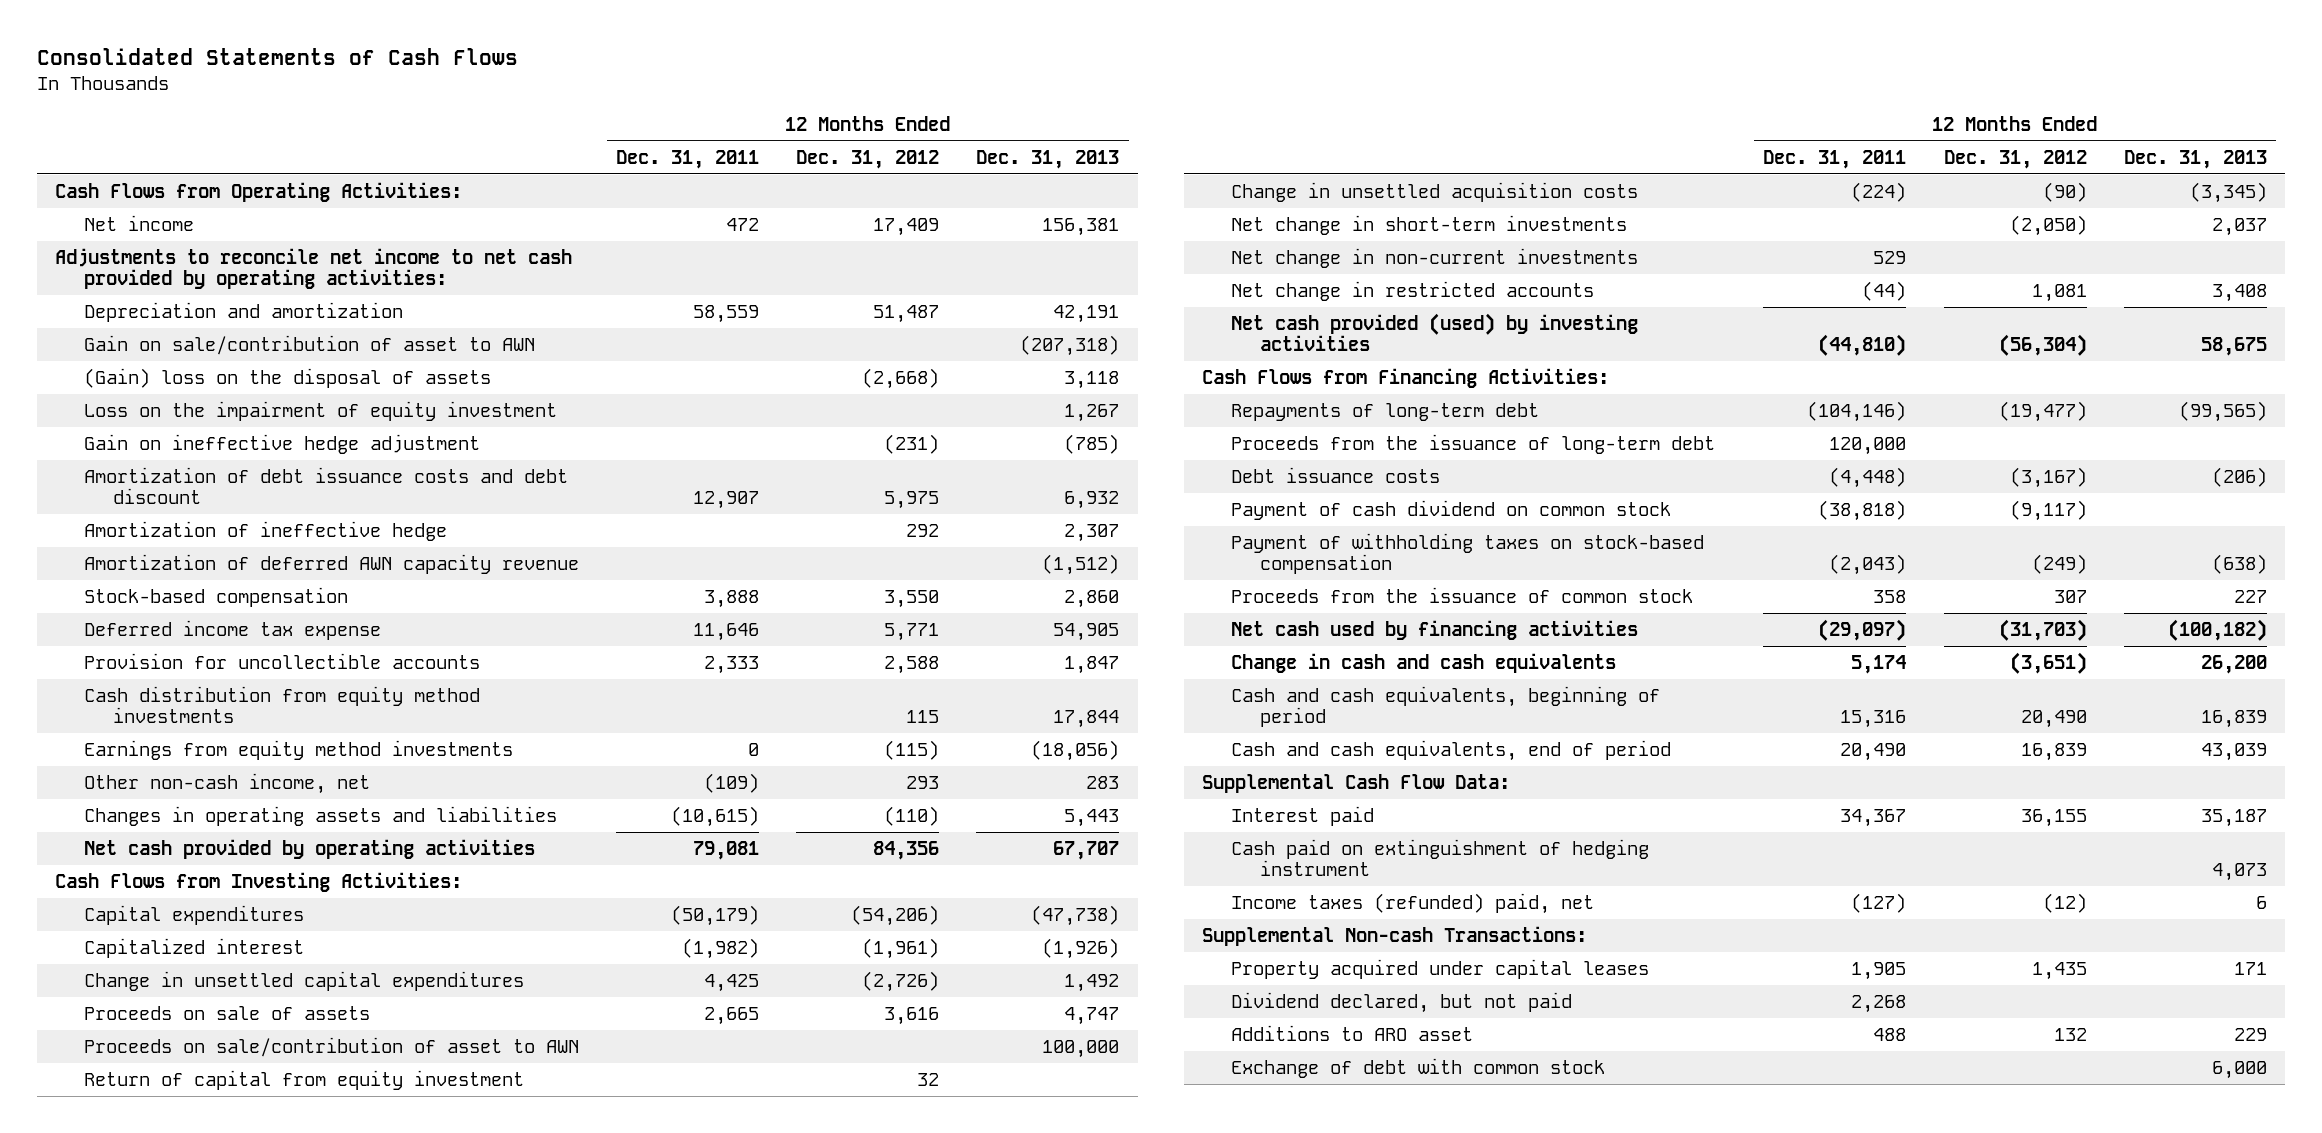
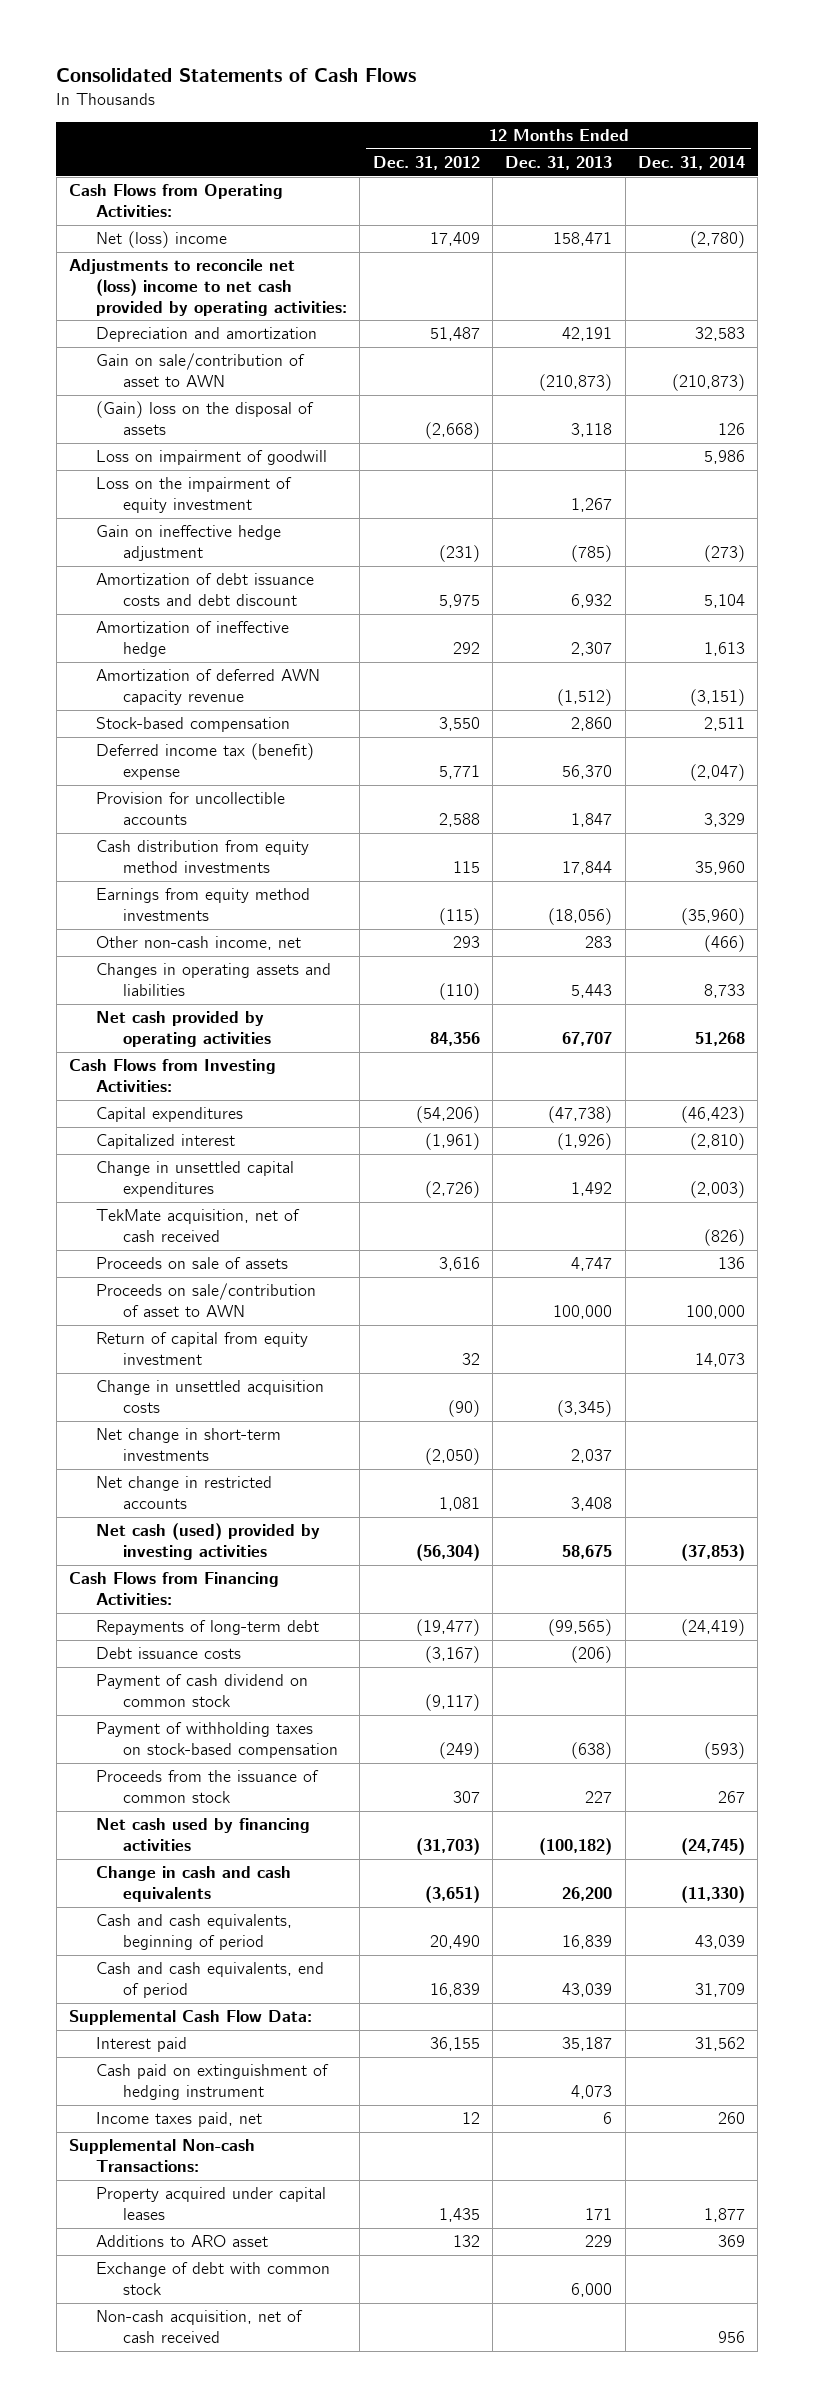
[616,149,760,169] Dec. 31, 2011 -> none
none -> [638,155,746,170] Dec. 31, 2014
[84,214,195,231] Net income -> [95,231,227,249] Net (loss) income
[1042,217,1120,236] 156,381 -> [553,232,613,247] 158,471
[55,247,573,290] Adjustments to reconcile net income to net cash provided by operating activities: -> [69,259,347,316] Adjustments to reconcile net (loss) income to net cash provided by operating activities:
[1020,334,1120,356] (207,318) -> [539,374,613,392] (210,873)
none -> [95,450,327,466] Loss on impairment of goodwill
[84,619,382,640] Deferred income tax expense -> [95,743,314,781] Deferred income tax (benefit) expense
[1053,622,1120,641] 54,905 -> [562,765,613,780] 56,370
none -> [95,1209,300,1243] TekMate acquisition, net of cash received
[1231,247,1639,268] Net change in non-current investments -> none
[1231,312,1639,352] Net cash provided (used) by investing activities -> [95,1523,320,1561] Net cash (used) provided by investing activities
[1231,433,1716,454] Proceeds from the issuance of long-term debt -> none
[1231,892,1595,914] Income taxes (refunded) paid, net -> [95,2112,262,2128] Income taxes paid, net
[2042,892,2087,913] (12) -> [461,2112,480,2125] 12
[1231,991,1573,1013] Dividend declared, but not paid -> none
none -> [95,2310,303,2344] Non-cash acquisition, net of cash received

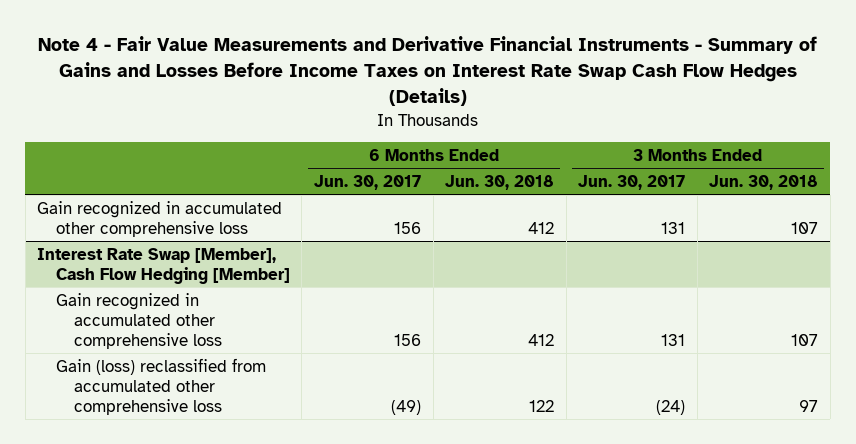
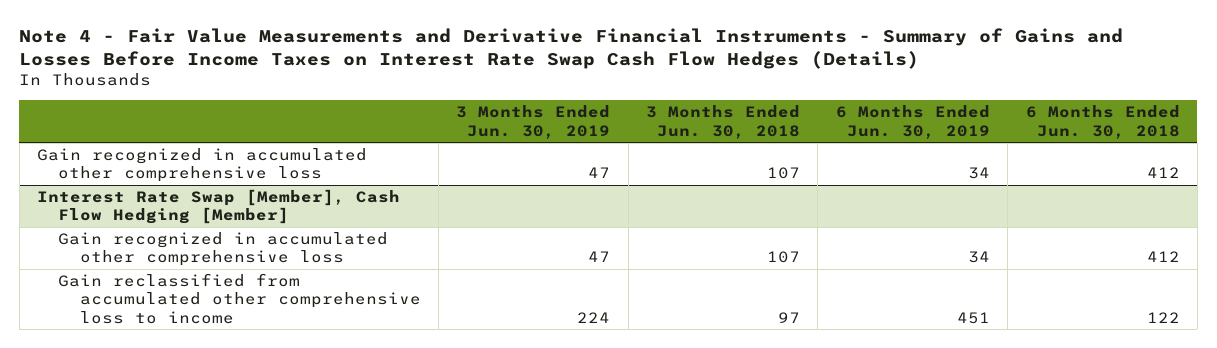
[313,174,421,190] Jun. 30, 2017 -> none
[578,174,686,190] Jun. 30, 2017 -> none
none -> [456,105,611,139] 3 Months Ended Jun. 30, 2019
none -> [835,105,990,139] 6 Months Ended Jun. 30, 2019
[55,357,266,415] Gain (loss) reclassified from accumulated other comprehensive loss -> [58,272,421,324] Gain reclassified from accumulated other comprehensive loss to income

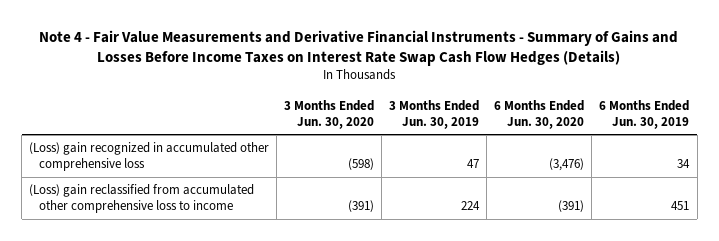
[646,105,801,139] 3 Months Ended Jun. 30, 2018 -> none
[1025,105,1180,139] 6 Months Ended Jun. 30, 2018 -> none
none -> [284,99,375,129] 3 Months Ended Jun. 30, 2020
none -> [494,99,585,129] 6 Months Ended Jun. 30, 2020
[37,188,401,225] Interest Rate Swap [Member], Cash Flow Hedging [Member] -> none
[58,231,389,267] Gain recognized in accumulated other comprehensive loss -> none
[37,147,368,183] Gain recognized in accumulated other comprehensive loss -> [29,142,270,172] (Loss) gain recognized in accumulated other comprehensive loss
[58,272,421,324] Gain reclassified from accumulated other comprehensive loss to income -> [29,184,255,214] (Loss) gain reclassified from accumulated other comprehensive loss to income

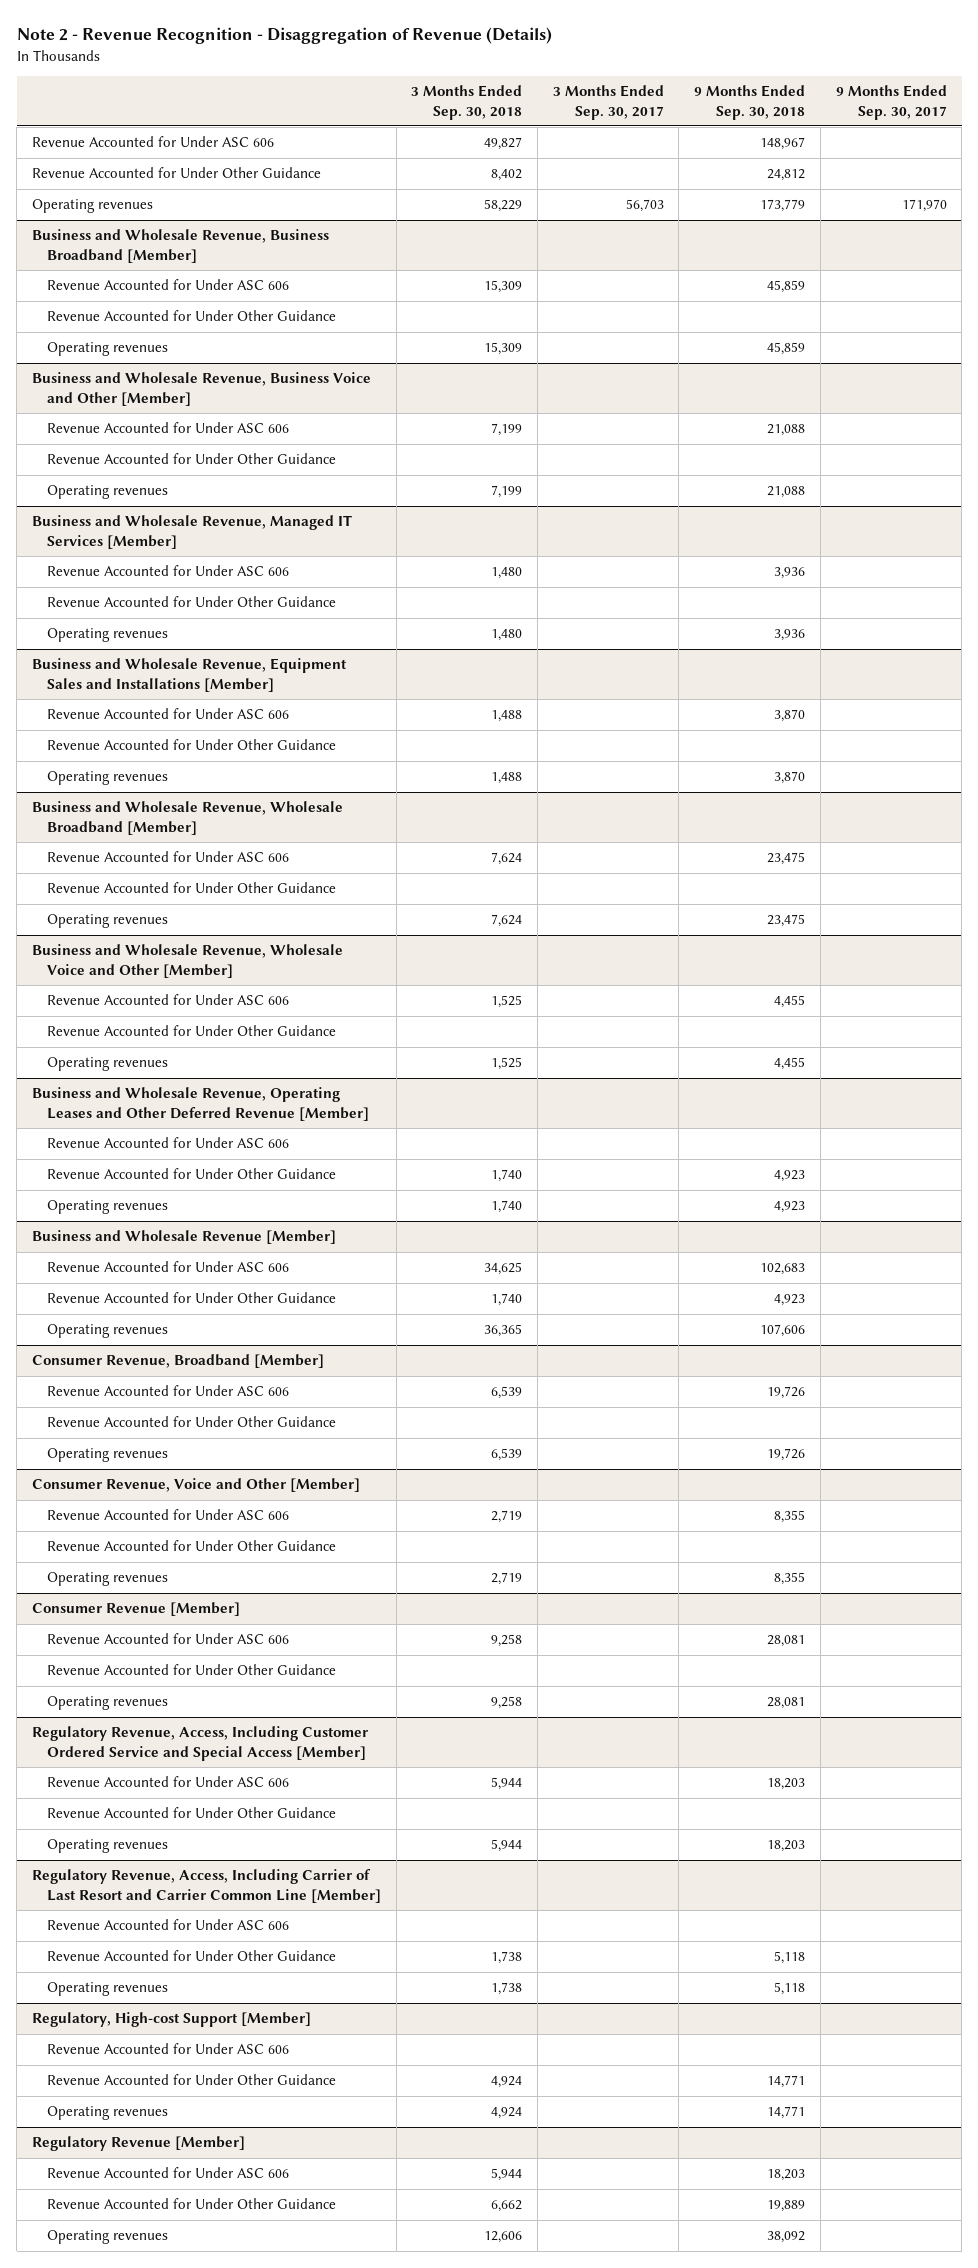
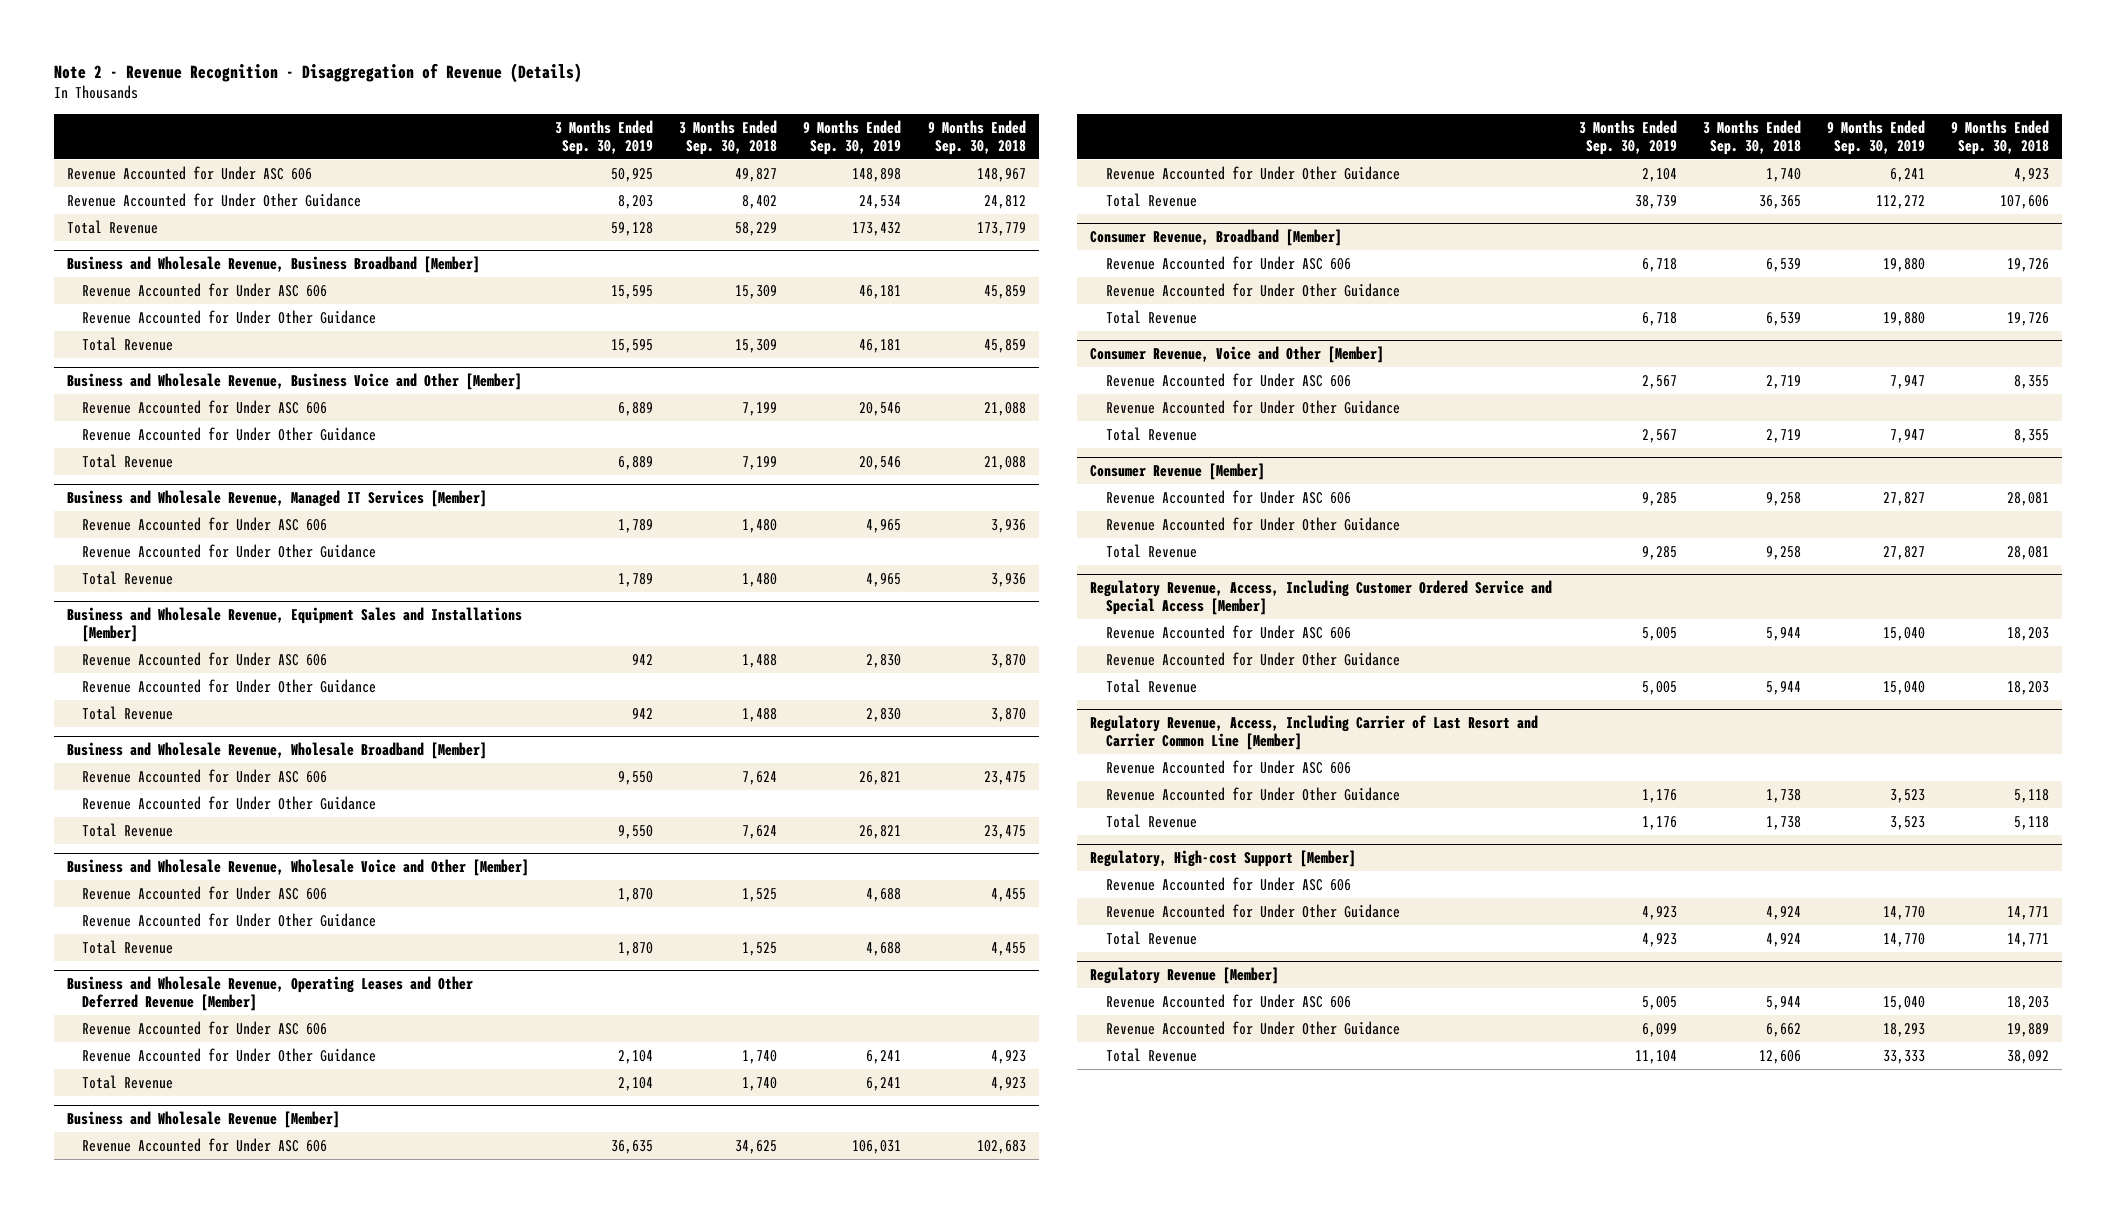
[552,85,664,120] 3 Months Ended Sep. 30, 2017 -> none
[835,85,947,120] 9 Months Ended Sep. 30, 2017 -> none
none -> [554,119,653,155] 3 Months Ended Sep. 30, 2019
none -> [803,119,902,155] 9 Months Ended Sep. 30, 2019
[31,199,153,214] Operating revenues -> [66,219,158,234] Total Revenue
[46,342,168,357] Operating revenues -> [82,336,174,351] Total Revenue
[46,485,168,500] Operating revenues -> [82,453,174,468] Total Revenue
[46,628,168,643] Operating revenues -> [82,570,174,585] Total Revenue
[46,771,168,786] Operating revenues -> [82,705,174,720] Total Revenue
[46,914,168,929] Operating revenues -> [82,822,174,837] Total Revenue
[46,1057,168,1072] Operating revenues -> [82,939,174,954] Total Revenue
[46,1200,168,1215] Operating revenues -> [82,1074,174,1089] Total Revenue
[46,1324,168,1339] Operating revenues -> [1105,192,1197,207] Total Revenue
[46,1448,168,1463] Operating revenues -> [1105,309,1197,324] Total Revenue
[46,1572,168,1587] Operating revenues -> [1105,426,1197,441] Total Revenue
[46,1696,168,1711] Operating revenues -> [1105,543,1197,558] Total Revenue
[46,1839,168,1854] Operating revenues -> [1105,678,1197,693] Total Revenue
[46,1982,168,1997] Operating revenues -> [1105,813,1197,828] Total Revenue
[46,2106,168,2121] Operating revenues -> [1105,930,1197,945] Total Revenue
[46,2230,168,2245] Operating revenues -> [1105,1047,1197,1062] Total Revenue

